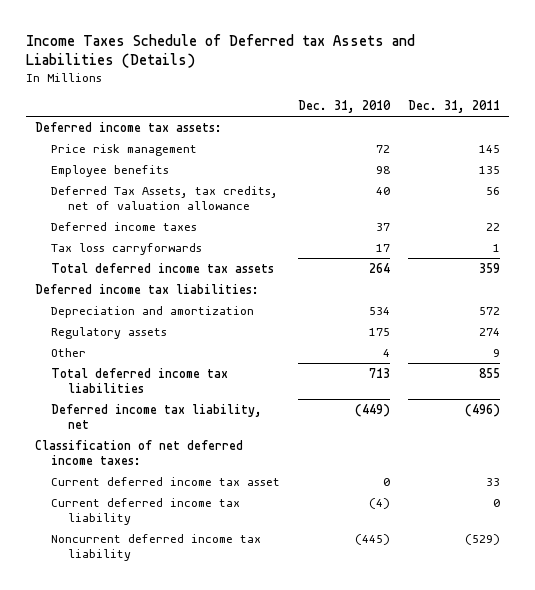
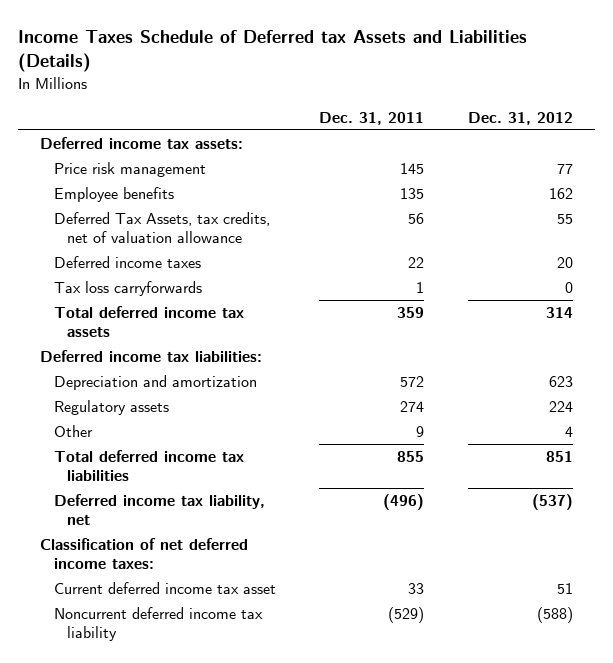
[298,99,392,113] Dec. 31, 2010 -> none
none -> [467,111,573,125] Dec. 31, 2012
[51,497,241,525] Current deferred income tax liability -> none

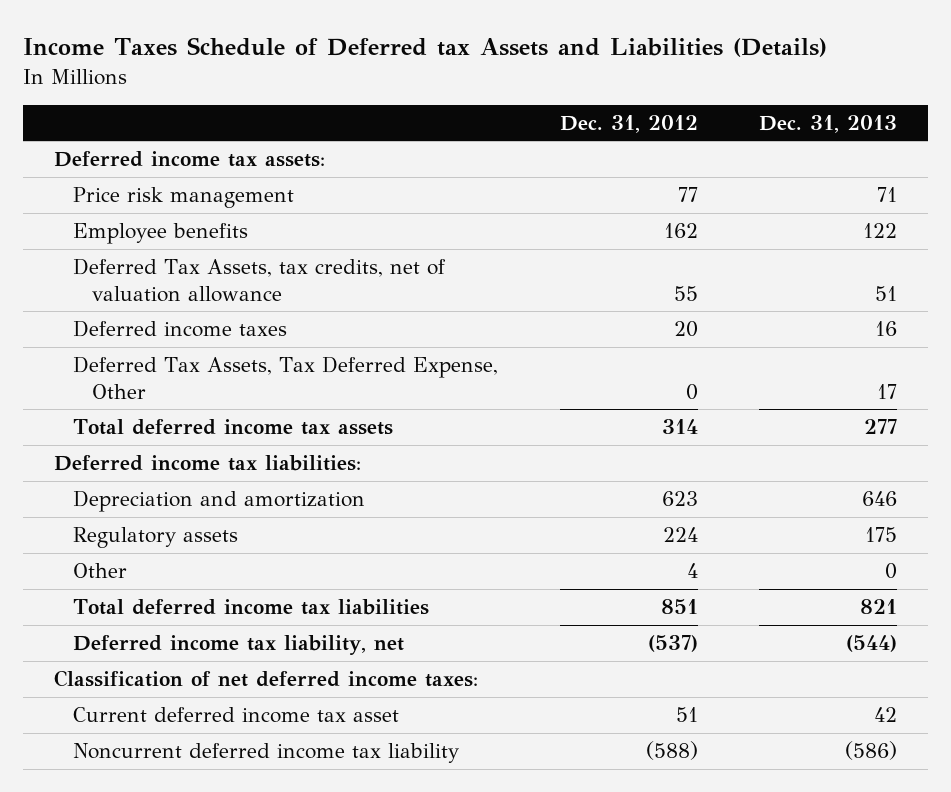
[319,111,425,125] Dec. 31, 2011 -> none
none -> [759,114,898,133] Dec. 31, 2013
[53,280,202,296] Tax loss carryforwards -> none
none -> [73,356,499,399] Deferred Tax Assets, Tax Deferred Expense, Other

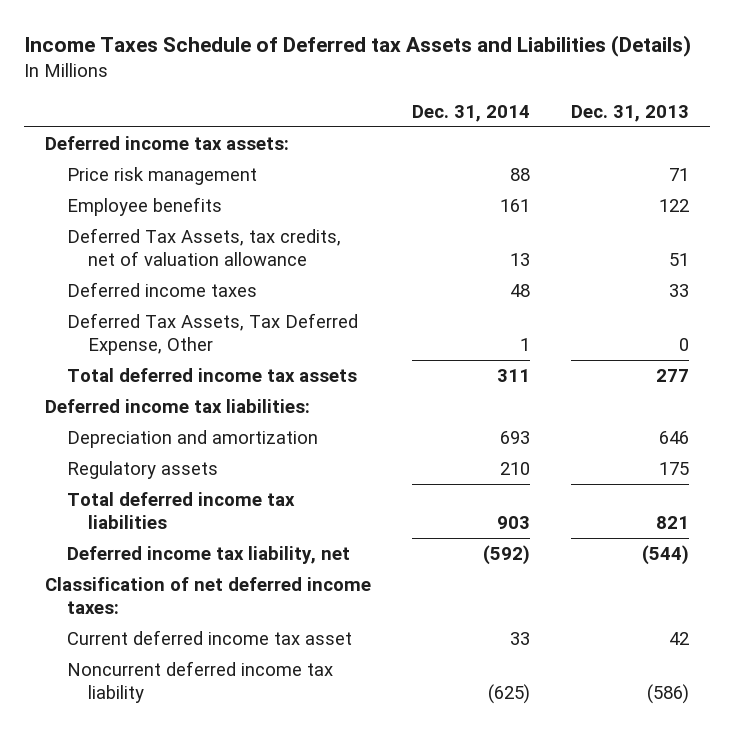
[559,114,698,133] Dec. 31, 2012 -> none
none -> [411,104,530,122] Dec. 31, 2014
[875,321,898,337] 16 -> [669,284,690,298] 33
[877,383,898,399] 17 -> [679,337,690,351] 0
[73,563,128,579] Other -> none

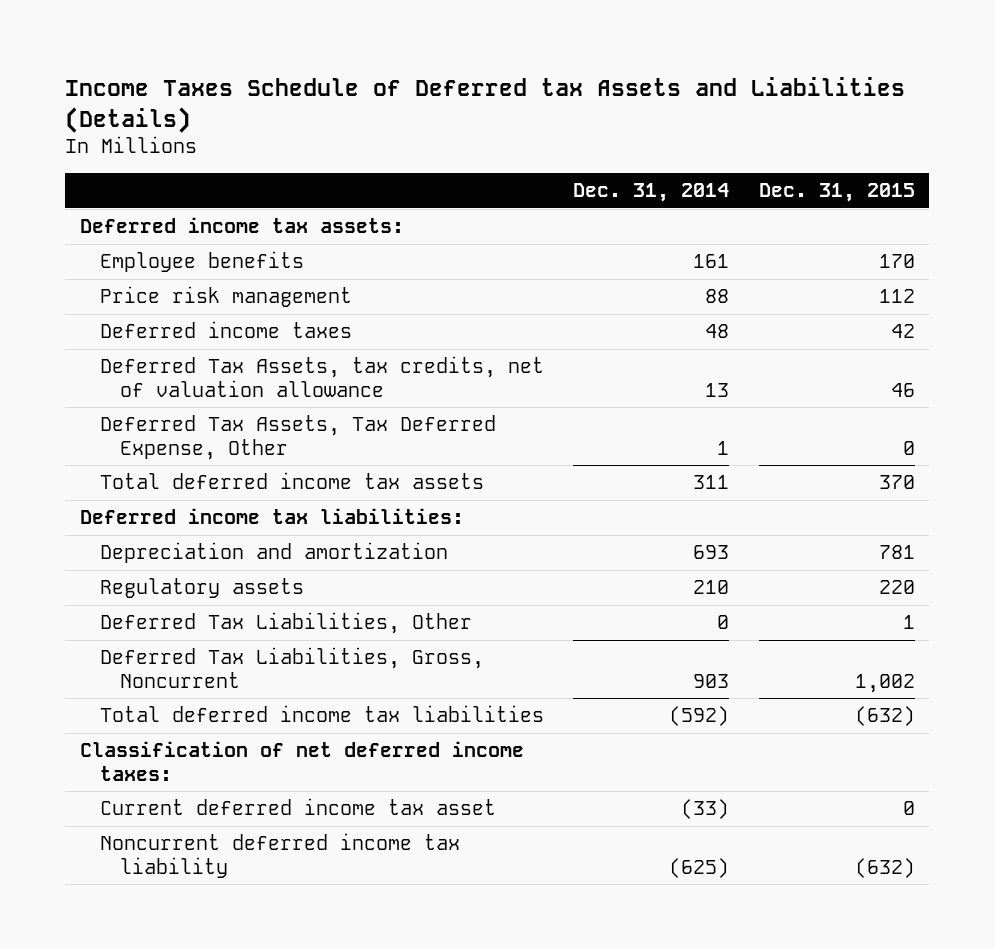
[571,104,690,122] Dec. 31, 2013 -> none
none -> [758,183,915,203] Dec. 31, 2015
[66,167,257,186] Price risk management -> [99,286,352,308] Price risk management
[66,228,341,266] Deferred Tax Assets, tax credits, net of valuation allowance -> [99,356,544,398] Deferred Tax Assets, tax credits, net of valuation allowance
[66,546,350,565] Deferred income tax liability, net -> none
none -> [99,612,472,635] Deferred Tax Liabilities, Other
none -> [99,647,484,689] Deferred Tax Liabilities, Gross, Noncurrent
[496,515,530,529] 903 -> [669,706,730,727] (592)
[509,632,530,646] 33 -> [681,799,730,820] (33)

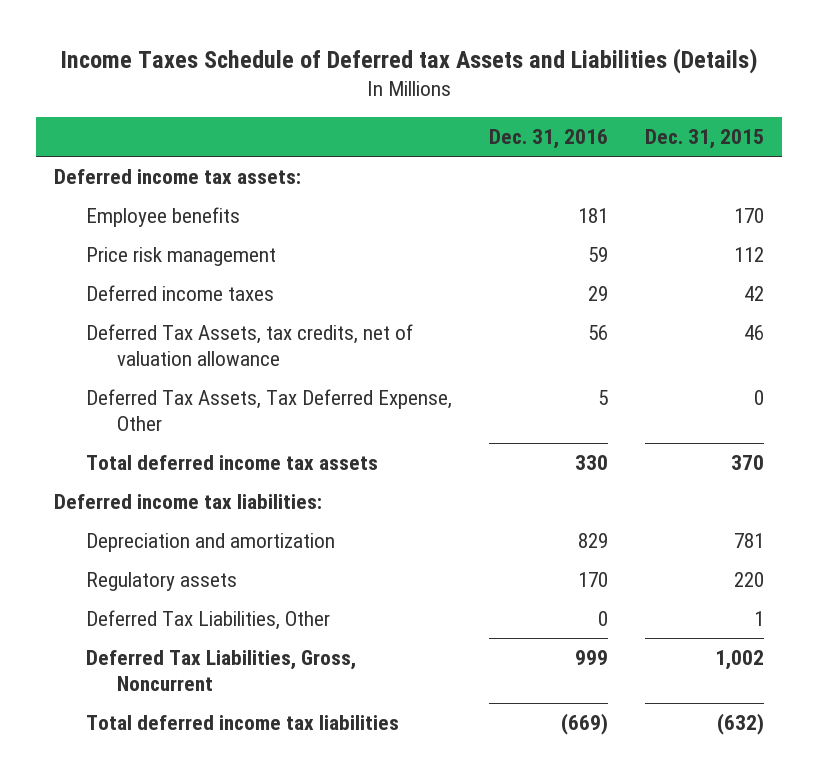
[573,183,730,203] Dec. 31, 2014 -> none
none -> [488,129,608,150] Dec. 31, 2016
[79,741,524,782] Classification of net deferred income taxes: -> none
[99,798,496,816] Current deferred income tax asset -> none
[99,833,460,879] Noncurrent deferred income tax liability -> none

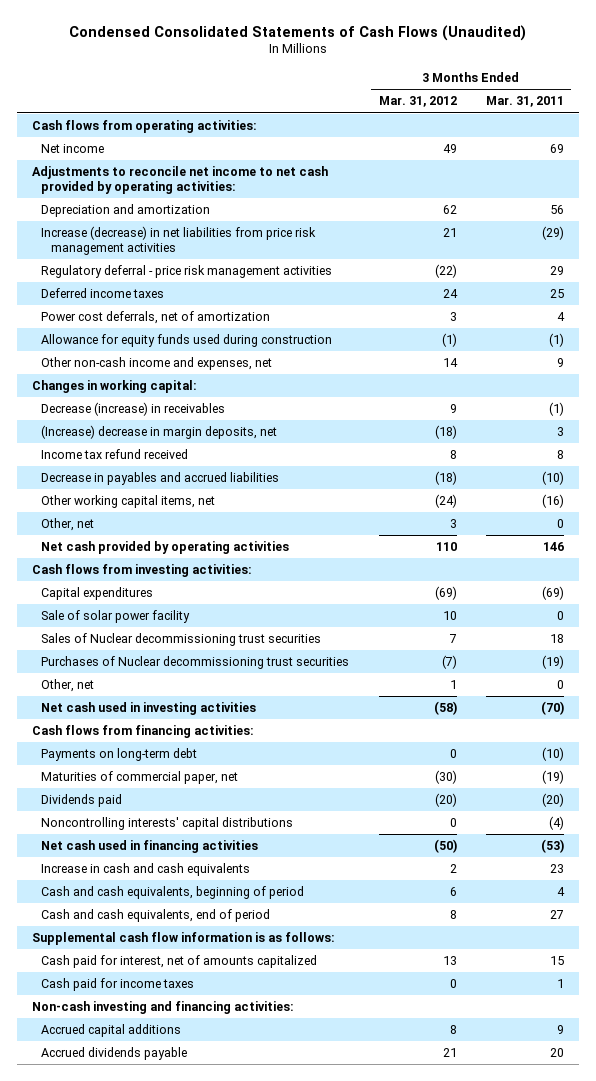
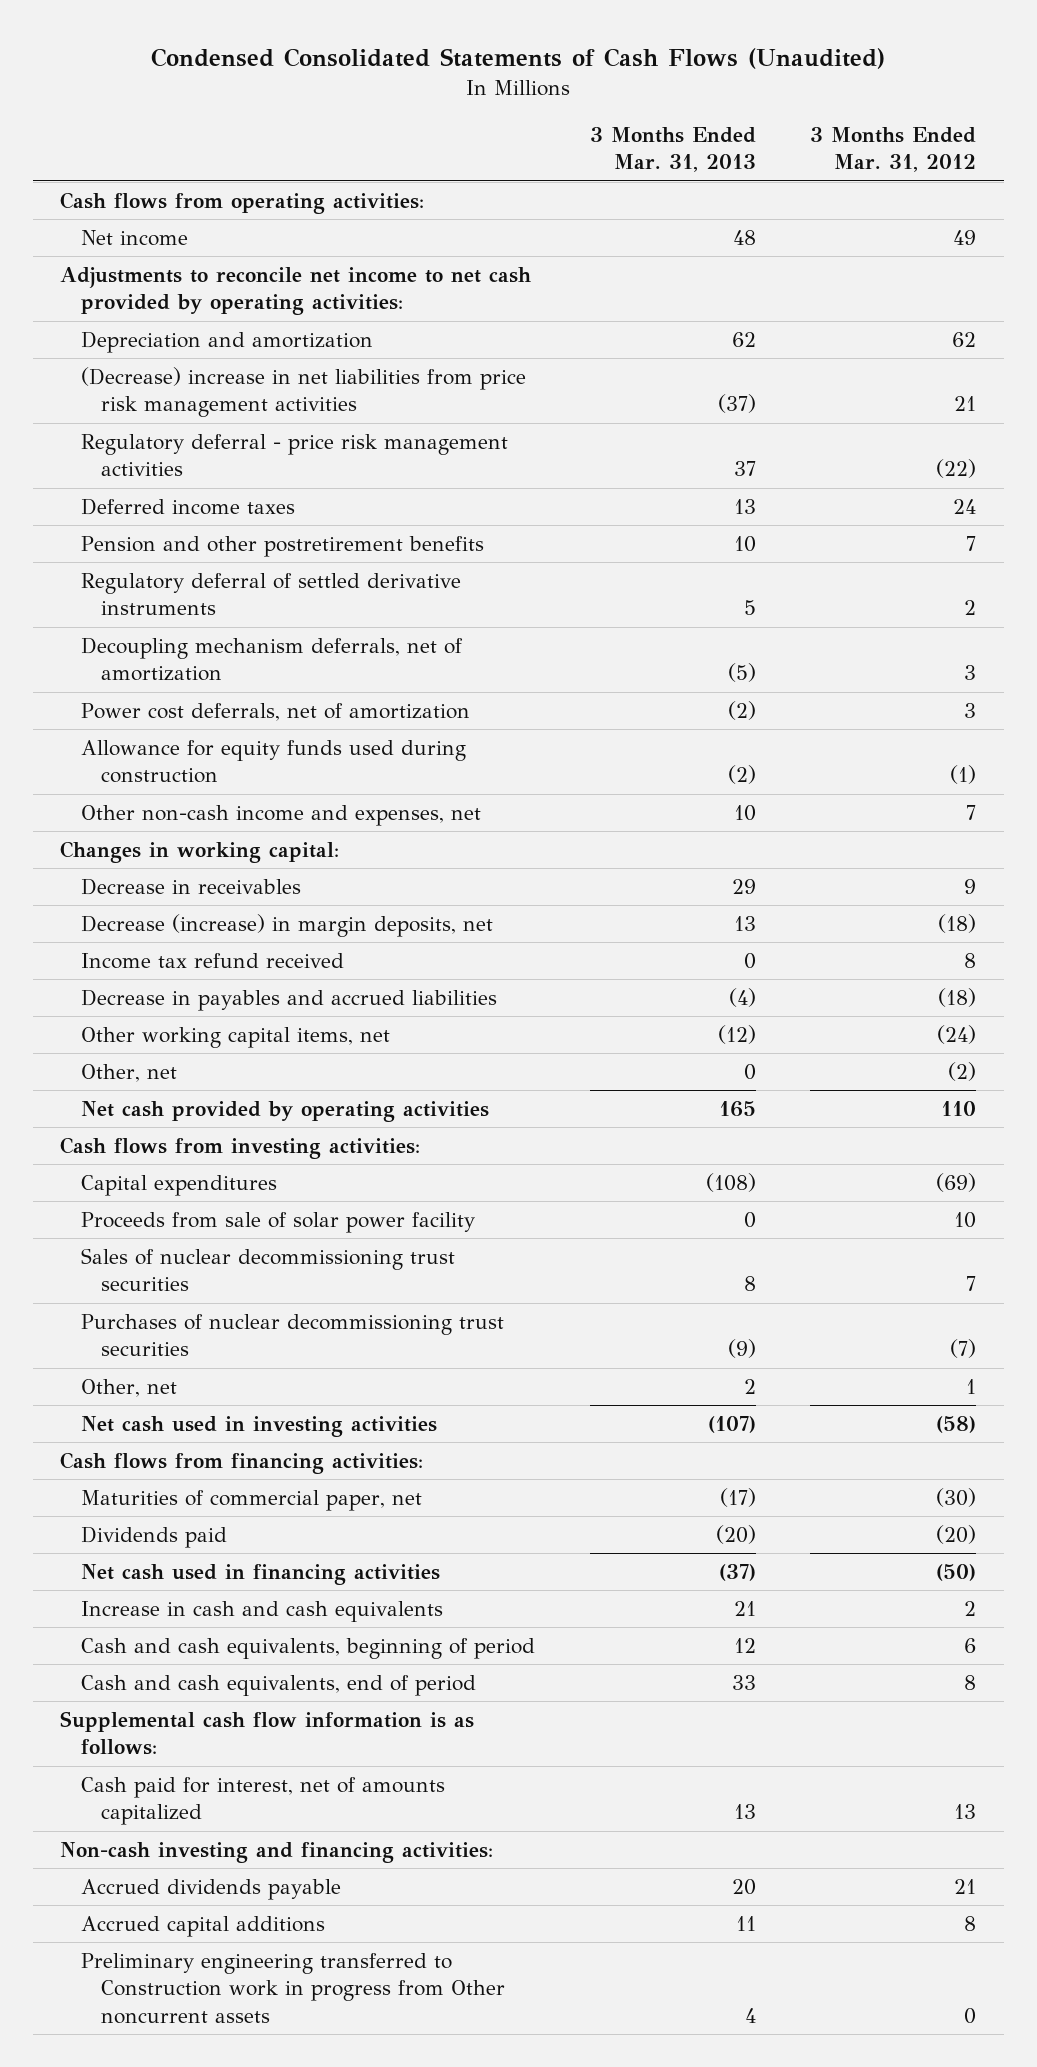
[485,96,564,108] Mar. 31, 2011 -> none
none -> [589,126,756,173] 3 Months Ended Mar. 31, 2013
[41,226,317,255] Increase (decrease) in net liabilities from price risk management activities -> [80,366,526,418] (Decrease) increase in net liabilities from price risk management activities
none -> [80,535,484,557] Pension and other postretirement benefits
none -> [80,572,461,616] Regulatory deferral of settled derivative instruments
none -> [80,636,463,682] Decoupling mechanism deferrals, net of amortization
[442,358,458,368] 14 -> [966,804,977,820] 7
[41,402,226,417] Decrease (increase) in receivables -> [80,877,301,895] Decrease in receivables
[41,425,278,440] (Increase) decrease in margin deposits, net -> [80,913,493,937] Decrease (increase) in margin deposits, net
[449,519,457,529] 3 -> [948,1061,977,1081] (2)
[41,610,191,624] Sale of solar power facility -> [80,1211,475,1233] Proceeds from sale of solar power facility
[41,633,322,647] Sales of Nuclear decommissioning trust securities -> [80,1247,455,1292] Sales of nuclear decommissioning trust securities
[41,656,350,670] Purchases of Nuclear decommissioning trust securities -> [80,1313,504,1357] Purchases of nuclear decommissioning trust securities
[41,748,198,762] Payments on long-term debt -> none
[41,817,294,831] Noncontrolling interests' capital distributions -> none
[41,978,195,992] Cash paid for income taxes -> none
[41,1024,182,1038] Accrued capital additions -> [80,1915,325,1937] Accrued capital additions
none -> [80,1952,506,2025] Preliminary engineering transferred to Construction work in progress from Other noncurrent assets

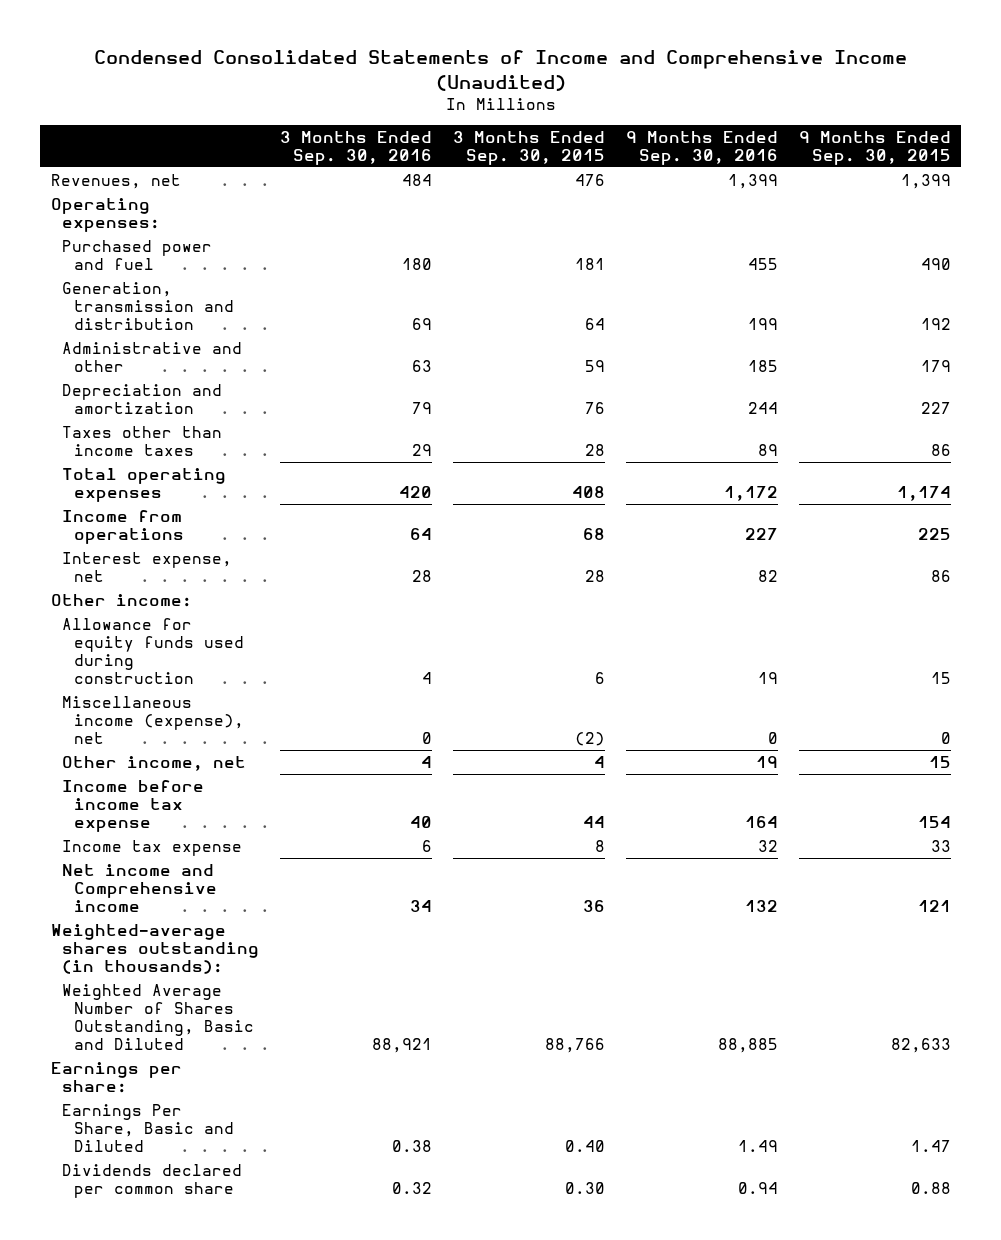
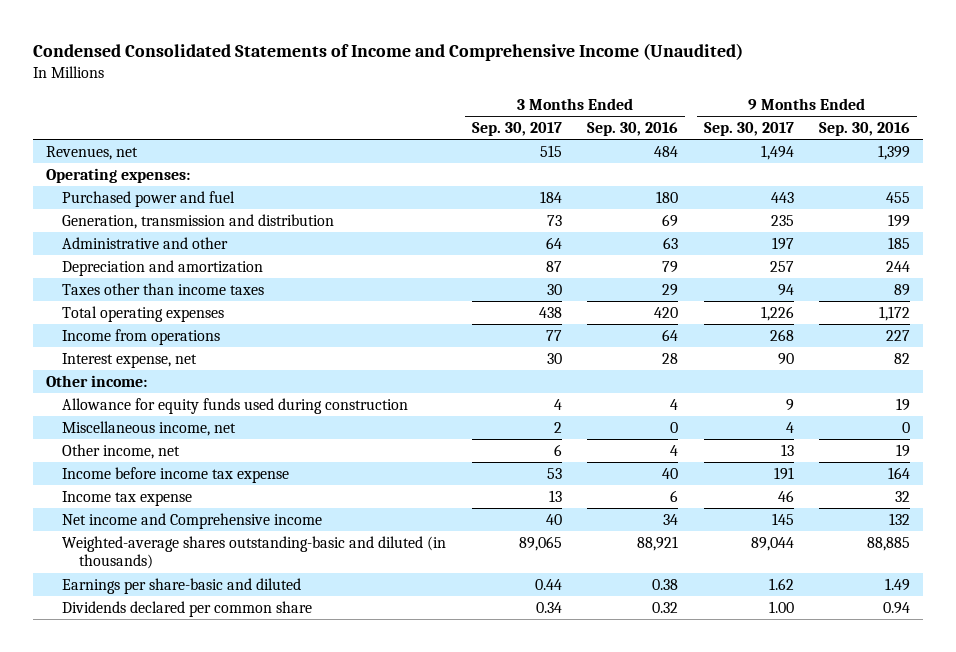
[452,130,605,165] 3 Months Ended Sep. 30, 2015 -> none
[798,130,951,165] 9 Months Ended Sep. 30, 2015 -> none
none -> [471,122,562,137] Sep. 30, 2017
none -> [703,122,794,137] Sep. 30, 2017
[62,695,244,744] Miscellaneous income (expense), net -> [62,420,237,436] Miscellaneous income, net
[50,923,260,974] Weighted-average shares outstanding (in thousands): -> none
[50,1061,182,1093] Earnings per share: -> none
[62,983,254,1050] Weighted Average Number of Shares Outstanding, Basic and Diluted -> [62,535,447,570] Weighted-average shares outstanding-basic and diluted (in thousands)
[62,1103,234,1152] Earnings Per Share, Basic and Diluted -> [62,577,302,594] Earnings per share-basic and diluted

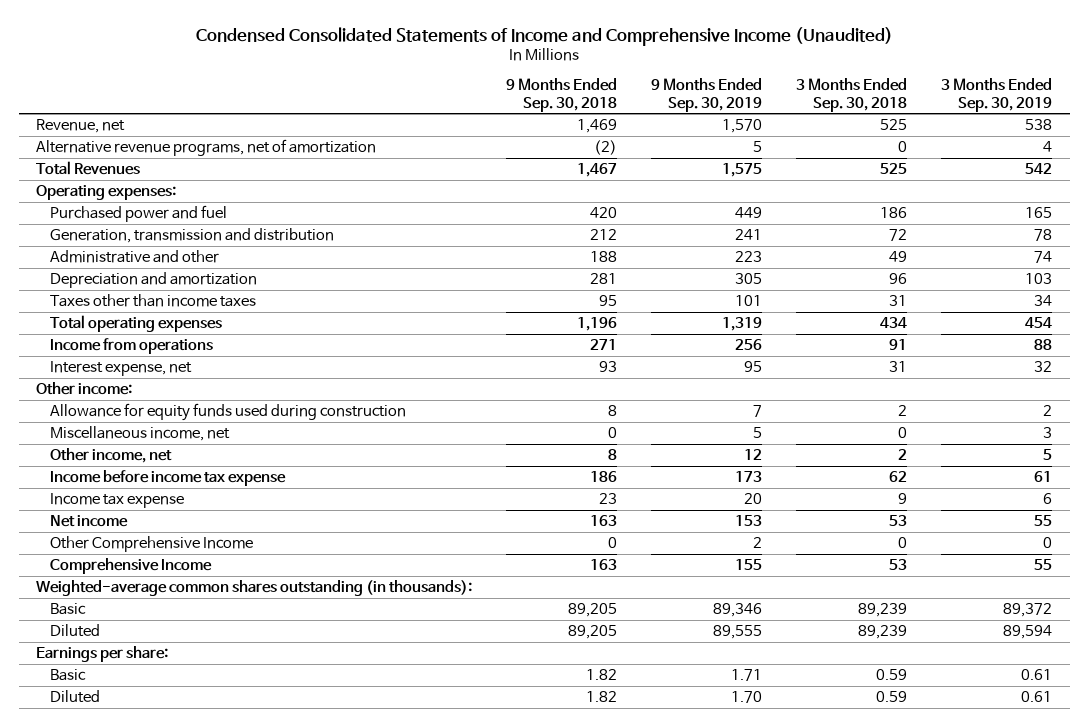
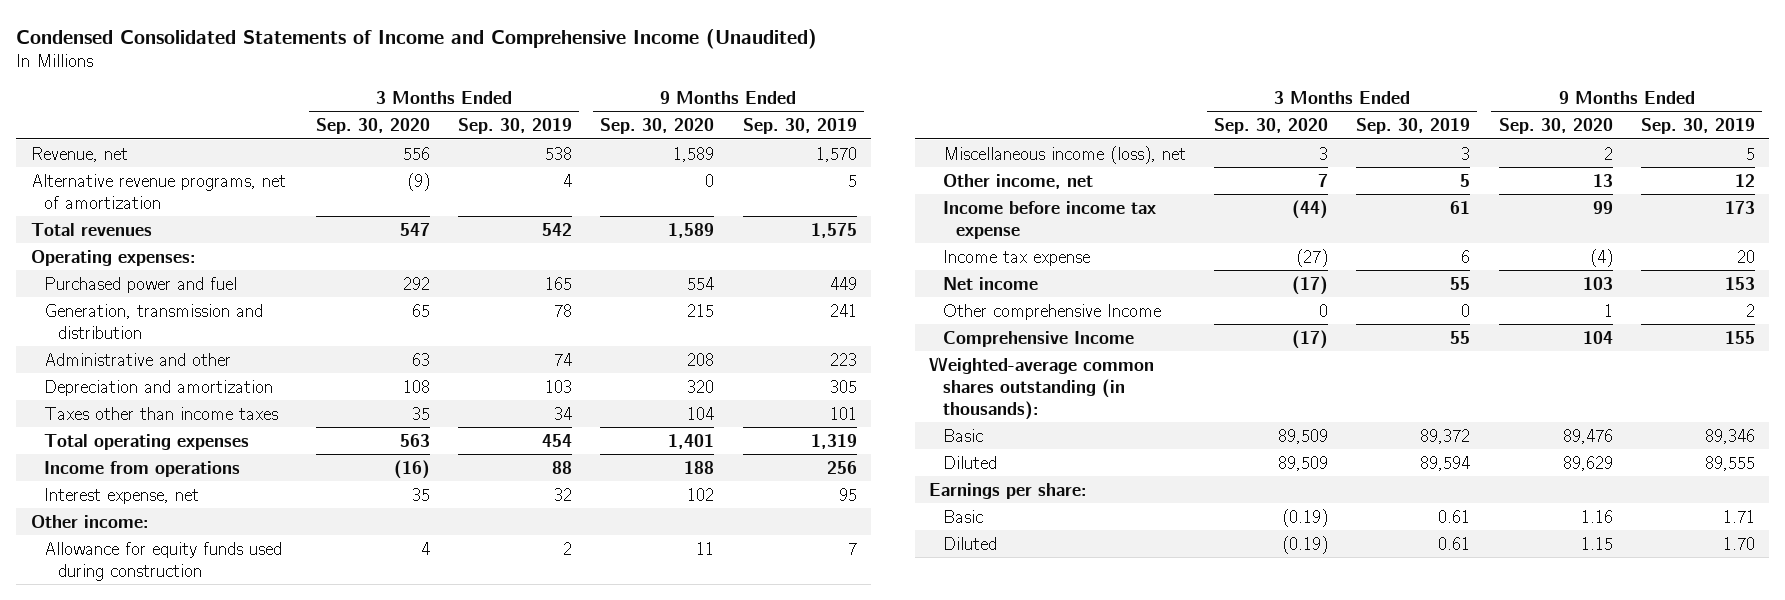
[505,78,617,112] 9 Months Ended Sep. 30, 2018 -> none
[796,78,908,112] 3 Months Ended Sep. 30, 2018 -> none
none -> [315,118,430,135] Sep. 30, 2020
none -> [600,118,715,135] Sep. 30, 2020
[35,160,140,175] Total Revenues -> [30,222,152,236] Total revenues
[49,425,230,441] Miscellaneous income, net -> [942,145,1186,164] Miscellaneous income (loss), net
[49,535,253,552] Other Comprehensive Income -> [942,303,1161,320] Other comprehensive Income

